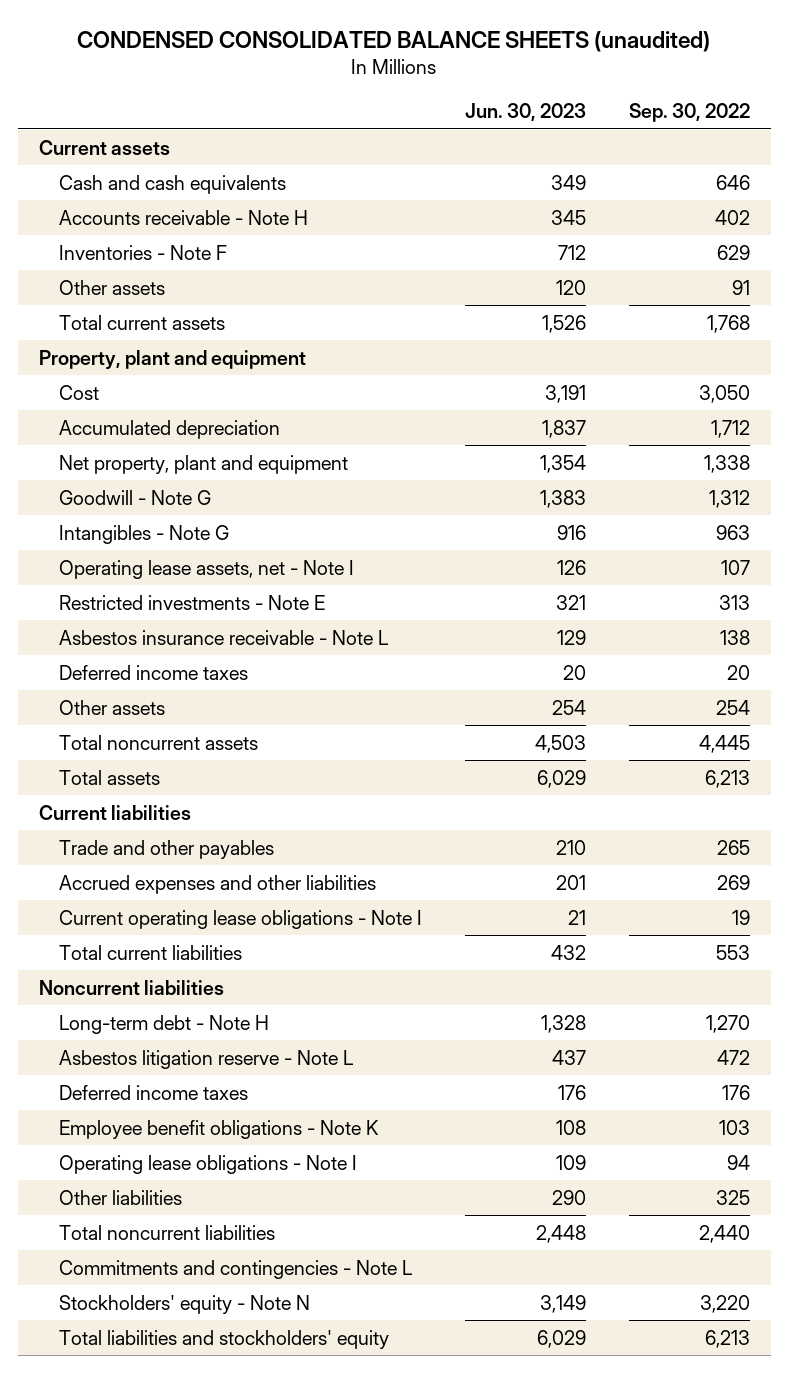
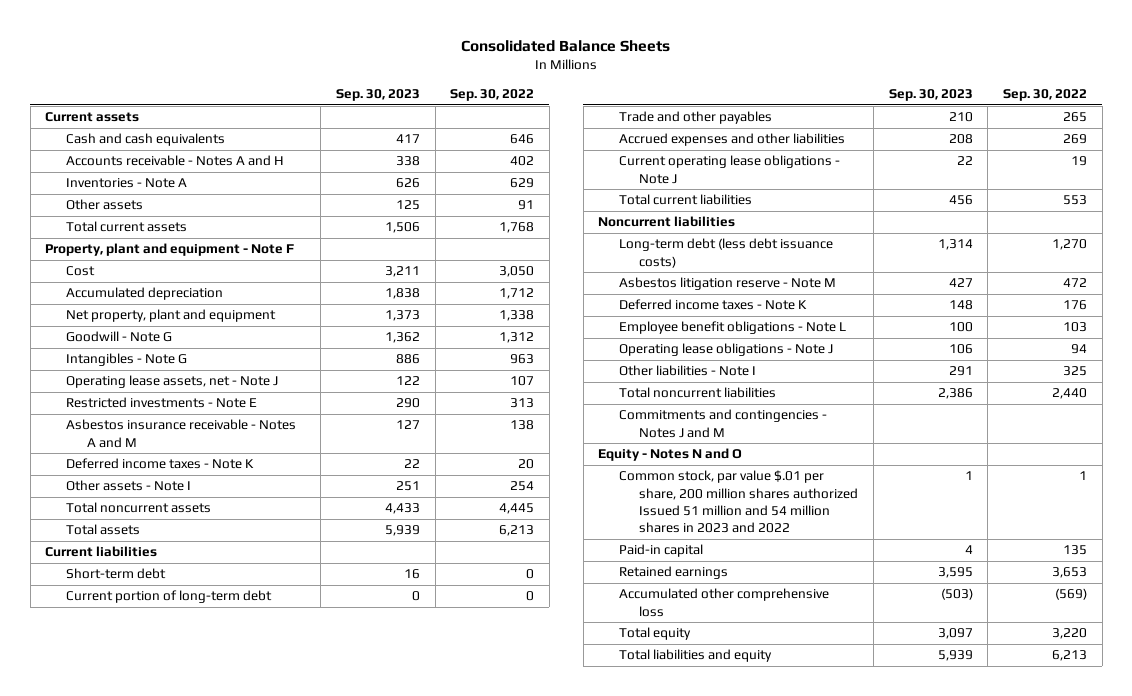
[77,30,711,52] CONDENSED CONSOLIDATED BALANCE SHEETS (unaudited) -> [461,40,671,53] Consolidated Balance Sheets
[465,103,587,122] Jun. 30, 2023 -> none
none -> [335,89,420,102] Sep. 30, 2023
[59,209,309,225] Accounts receivable - Note H -> [65,155,284,167] Accounts receivable - Notes A and H
[59,244,228,260] Inventories - Note F -> [65,178,187,189] Inventories - Note A
[39,349,307,369] Property, plant and equipment -> [45,243,295,257] Property, plant and equipment - Note F
[59,559,355,579] Operating lease assets, net - Note I -> [65,375,278,389] Operating lease assets, net - Note J
[59,629,389,645] Asbestos insurance receivable - Note L -> [65,419,296,448] Asbestos insurance receivable - Notes A and M
[59,664,249,680] Deferred income taxes -> [65,458,254,470] Deferred income taxes - Note K
[59,699,166,715] Other assets -> [65,480,191,492] Other assets - Note I
none -> [65,568,166,580] Short-term debt
none -> [65,590,272,604] Current portion of long-term debt
[59,909,423,929] Current operating lease obligations - Note I -> [618,155,840,184] Current operating lease obligations - Note J
[59,1014,270,1034] Long-term debt - Note H -> [618,238,833,268] Long-term debt (less debt issuance costs)
[59,1049,354,1069] Asbestos litigation reserve - Note L -> [618,277,836,291] Asbestos litigation reserve - Note M
[59,1084,249,1100] Deferred income taxes -> [618,299,807,311] Deferred income taxes - Note K
[59,1119,380,1139] Employee benefit obligations - Note K -> [618,321,846,335] Employee benefit obligations - Note L
[59,1154,358,1174] Operating lease obligations - Note I -> [618,343,833,357] Operating lease obligations - Note J
[59,1189,183,1205] Other liabilities -> [618,365,756,377] Other liabilities - Note I
[59,1259,413,1279] Commitments and contingencies - Note L -> [618,409,827,438] Commitments and contingencies - Notes J and M
none -> [598,448,743,462] Equity - Notes N and O
none -> [618,470,859,534] Common stock, par value $.01 per share, 200 million shares authorized Issued 51 million and 54 million shares in 2023 and 2022
none -> [618,544,703,558] Paid-in capital
none -> [618,566,728,580] Retained earnings
none -> [618,588,829,617] Accumulated other comprehensive loss
[59,1294,311,1314] Stockholders' equity - Note N -> [618,627,691,641] Total equity
[59,1329,390,1349] Total liabilities and stockholders' equity -> [618,649,772,663] Total liabilities and equity

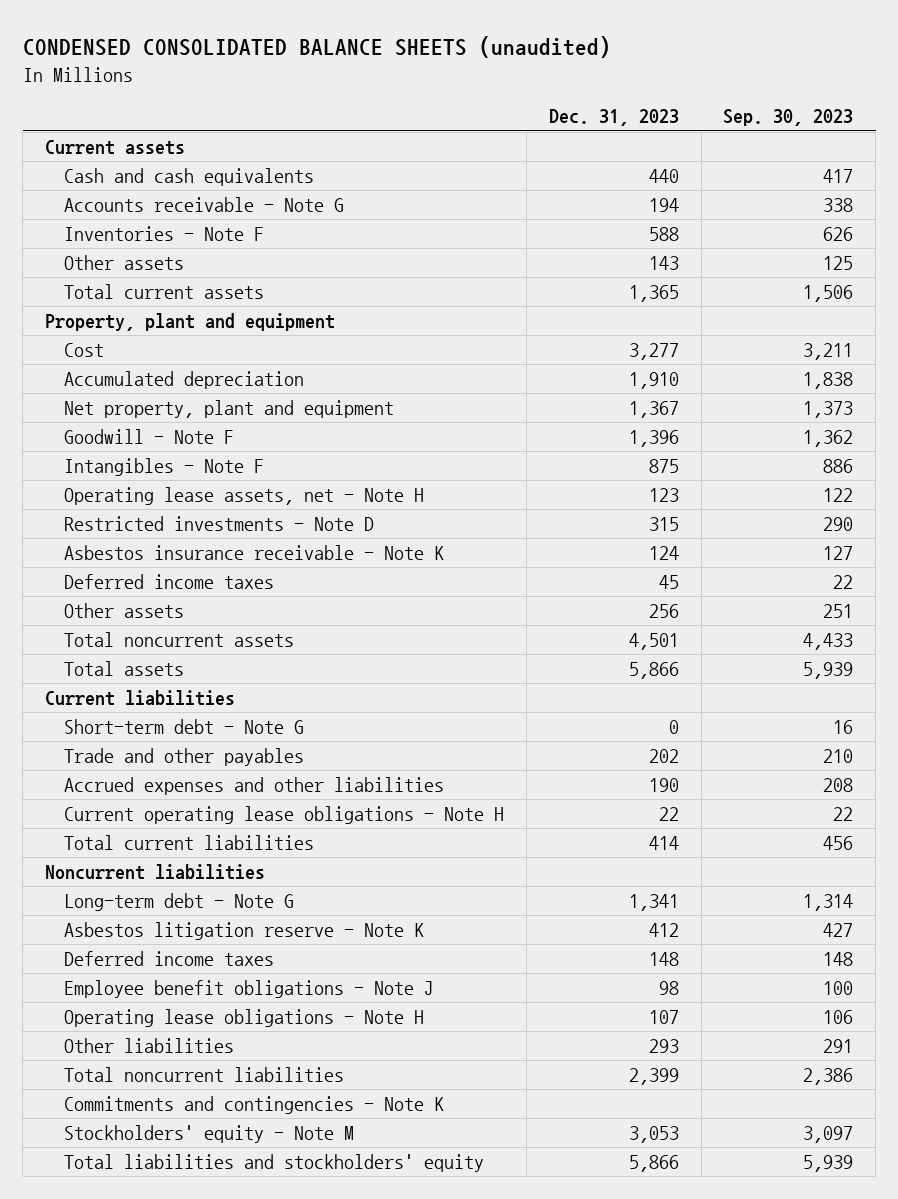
[461,40,671,53] Consolidated Balance Sheets -> [22,35,611,58] CONDENSED CONSOLIDATED BALANCE SHEETS (unaudited)
[450,89,535,102] Sep. 30, 2022 -> none
none -> [548,109,679,127] Dec. 31, 2023
[65,155,284,167] Accounts receivable - Notes A and H -> [64,197,345,213] Accounts receivable - Note G
[65,178,187,189] Inventories - Note A -> [64,226,265,242] Inventories - Note F
[45,243,295,257] Property, plant and equipment - Note F -> [44,313,335,332] Property, plant and equipment
[65,331,172,343] Goodwill - Note G -> [64,429,235,445] Goodwill - Note F
[65,353,187,367] Intangibles - Note G -> [64,458,265,477] Intangibles - Note F
[65,375,278,389] Operating lease assets, net - Note J -> [64,487,425,506] Operating lease assets, net - Note H
[65,397,257,409] Restricted investments - Note E -> [64,516,375,532] Restricted investments - Note D
[65,419,296,448] Asbestos insurance receivable - Notes A and M -> [64,545,445,561] Asbestos insurance receivable - Note K
[65,458,254,470] Deferred income taxes - Note K -> [64,574,275,590] Deferred income taxes
[65,480,191,492] Other assets - Note I -> [64,603,185,619] Other assets
[65,590,272,604] Current portion of long-term debt -> none
[65,568,166,580] Short-term debt -> [64,719,305,735] Short-term debt - Note G
[618,155,840,184] Current operating lease obligations - Note J -> [64,806,505,825] Current operating lease obligations - Note H
[618,238,833,268] Long-term debt (less debt issuance costs) -> [64,893,295,912] Long-term debt - Note G
[618,277,836,291] Asbestos litigation reserve - Note M -> [64,922,425,941] Asbestos litigation reserve - Note K
[618,299,807,311] Deferred income taxes - Note K -> [64,951,275,967] Deferred income taxes
[618,321,846,335] Employee benefit obligations - Note L -> [64,980,435,999] Employee benefit obligations - Note J
[618,343,833,357] Operating lease obligations - Note J -> [64,1009,425,1028] Operating lease obligations - Note H
[618,365,756,377] Other liabilities - Note I -> [64,1038,235,1054] Other liabilities
[598,448,743,462] Equity - Notes N and O -> none
[618,470,859,534] Common stock, par value $.01 per share, 200 million shares authorized Issued 51 million and 54 million shares in 2023 and 2022 -> none
[618,544,703,558] Paid-in capital -> none
[618,566,728,580] Retained earnings -> none
[618,588,829,617] Accumulated other comprehensive loss -> none
[618,409,827,438] Commitments and contingencies - Notes J and M -> [64,1096,445,1115] Commitments and contingencies - Note K
[618,627,691,641] Total equity -> [64,1125,355,1144] Stockholders' equity - Note M
[618,649,772,663] Total liabilities and equity -> [64,1154,485,1173] Total liabilities and stockholders' equity

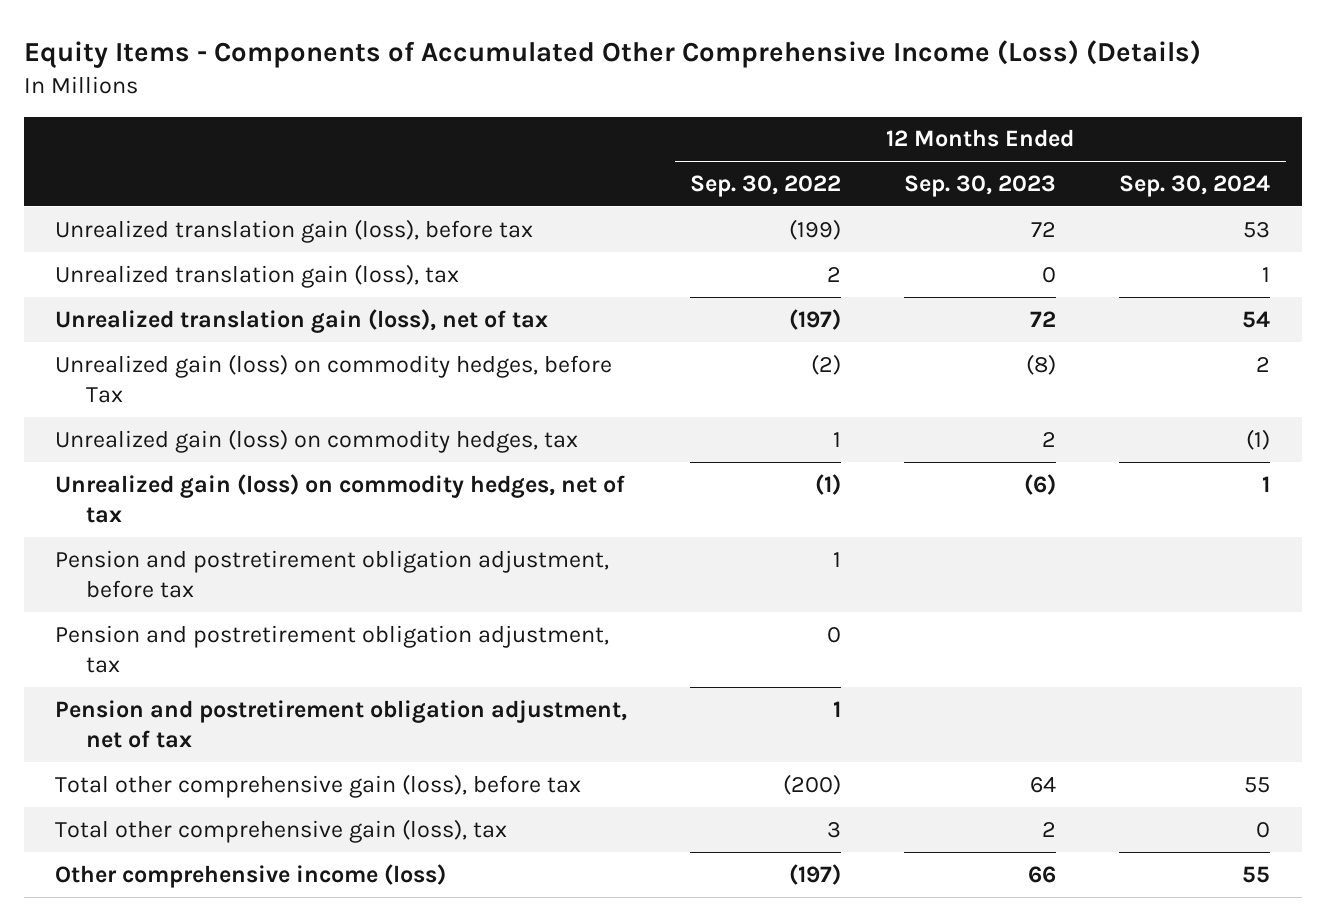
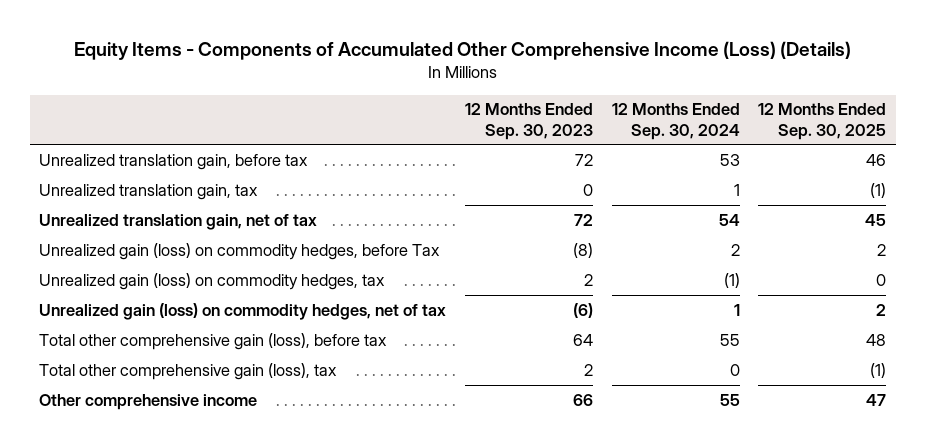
[690,174,842,197] Sep. 30, 2022 -> none
none -> [758,103,887,140] 12 Months Ended Sep. 30, 2025
[55,218,534,243] Unrealized translation gain (loss), before tax -> [39,153,309,170] Unrealized translation gain, before tax
[55,263,460,288] Unrealized translation gain (loss), tax -> [39,183,259,200] Unrealized translation gain, tax
[55,308,549,333] Unrealized translation gain (loss), net of tax -> [39,213,318,230] Unrealized translation gain, net of tax
[55,549,610,598] Pension and postretirement obligation adjustment, before tax -> none
[55,624,610,673] Pension and postretirement obligation adjustment, tax -> none
[55,699,628,748] Pension and postretirement obligation adjustment, net of tax -> none
[55,863,447,888] Other comprehensive income (loss) -> [39,393,258,410] Other comprehensive income

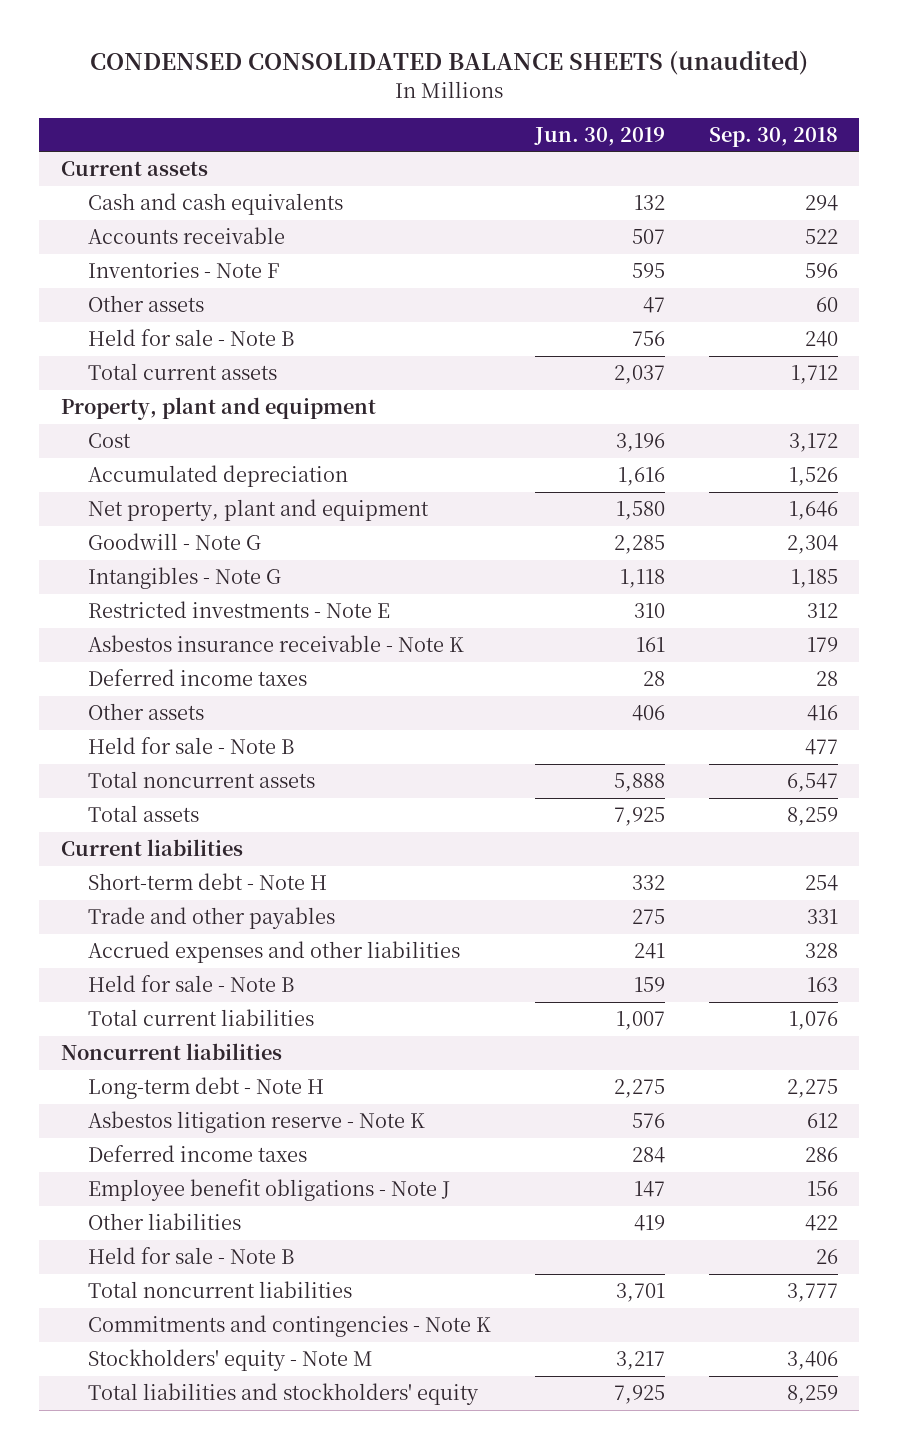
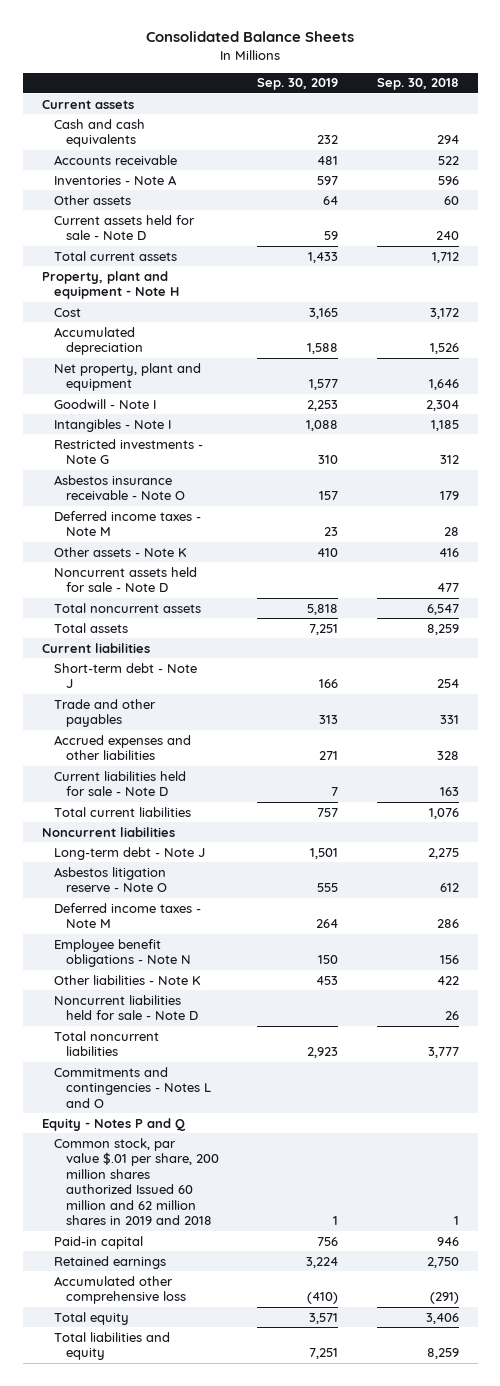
[90,50,809,76] CONDENSED CONSOLIDATED BALANCE SHEETS (unaudited) -> [146,31,355,43] Consolidated Balance Sheets
[533,126,665,146] Jun. 30, 2019 -> none
none -> [257,78,339,91] Sep. 30, 2019
[88,262,281,279] Inventories - Note F -> [53,174,177,185] Inventories - Note A
[88,329,295,347] Held for sale - Note B -> [53,214,195,241] Current assets held for sale - Note D
[60,397,376,421] Property, plant and equipment -> [41,270,179,300] Property, plant and equipment - Note H
[88,533,262,551] Goodwill - Note G -> [53,398,156,409] Goodwill - Note I
[88,567,282,590] Intangibles - Note G -> [53,418,171,432] Intangibles - Note I
[88,601,391,619] Restricted investments - Note E -> [53,438,203,465] Restricted investments - Note G
[88,635,465,653] Asbestos insurance receivable - Note K -> [53,474,185,501] Asbestos insurance receivable - Note O
[88,669,308,687] Deferred income taxes -> [53,510,201,537] Deferred income taxes - Note M
[88,703,205,721] Other assets -> [53,546,187,557] Other assets - Note K
[88,737,295,755] Held for sale - Note B -> [53,566,197,593] Noncurrent assets held for sale - Note D
[88,873,328,891] Short-term debt - Note H -> [53,662,197,689] Short-term debt - Note J
[88,975,295,993] Held for sale - Note B -> [53,770,186,797] Current liabilities held for sale - Note D
[88,1077,325,1100] Long-term debt - Note H -> [53,846,205,860] Long-term debt - Note J
[88,1111,426,1134] Asbestos litigation reserve - Note K -> [53,866,167,893] Asbestos litigation reserve - Note O
[88,1145,308,1163] Deferred income taxes -> [53,902,201,929] Deferred income taxes - Note M
[88,1179,451,1202] Employee benefit obligations - Note J -> [53,938,191,968] Employee benefit obligations - Note N
[88,1213,242,1231] Other liabilities -> [53,974,201,985] Other liabilities - Note K
[88,1247,295,1265] Held for sale - Note B -> [53,994,198,1021] Noncurrent liabilities held for sale - Note D
[88,1315,492,1338] Commitments and contingencies - Note K -> [53,1066,211,1108] Commitments and contingencies - Notes L and O
none -> [41,1117,186,1131] Equity - Notes P and Q
none -> [53,1137,219,1226] Common stock, par value $.01 per share, 200 million shares authorized Issued 60 million and 62 million shares in 2019 and 2018
none -> [53,1235,143,1249] Paid-in capital
none -> [53,1255,166,1269] Retained earnings
none -> [53,1275,186,1305] Accumulated other comprehensive loss
[88,1349,374,1372] Stockholders' equity - Note M -> [53,1311,129,1325] Total equity
[88,1383,480,1406] Total liabilities and stockholders' equity -> [53,1331,170,1361] Total liabilities and equity

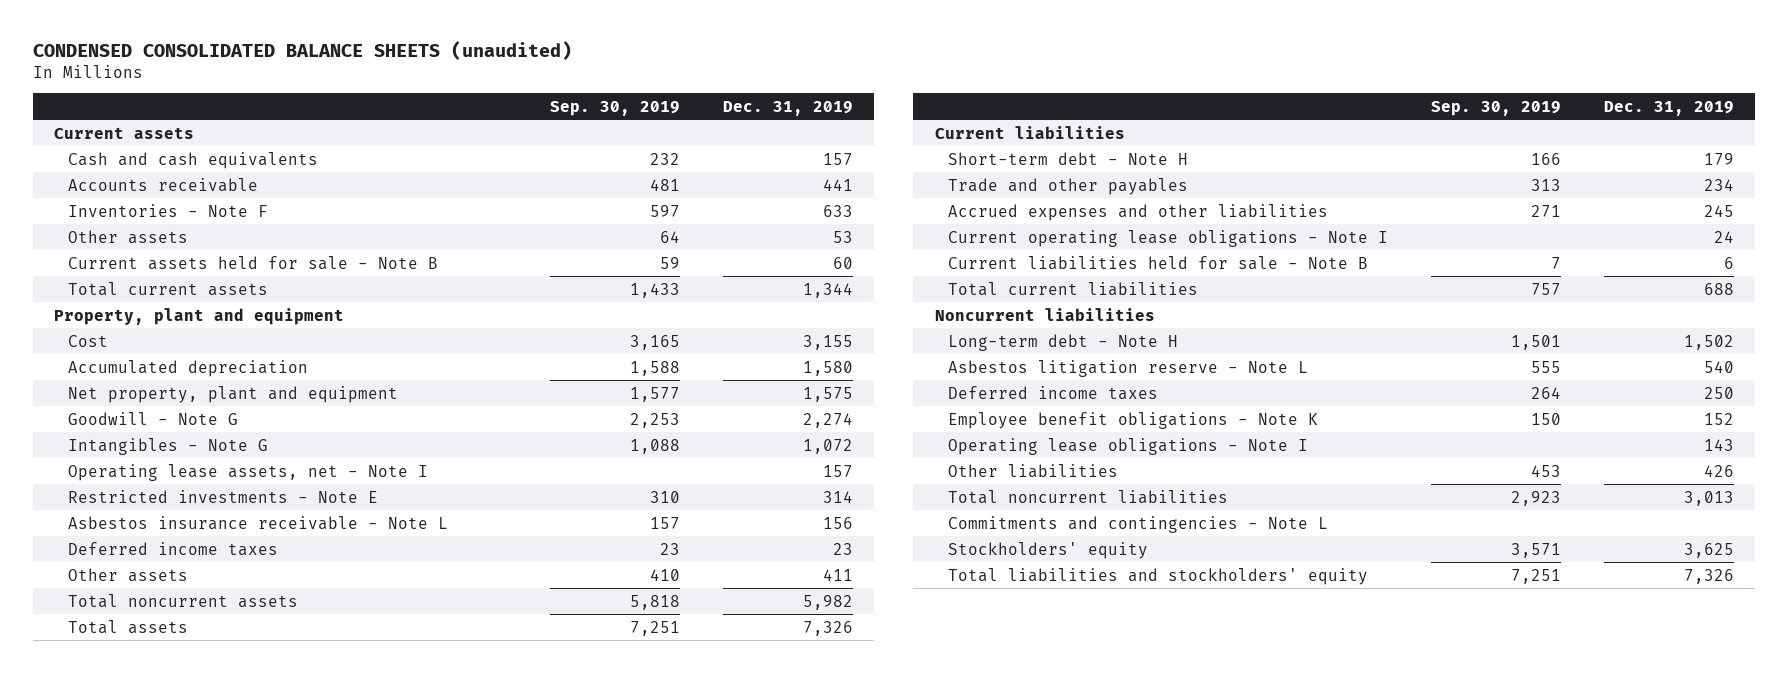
[146,31,355,43] Consolidated Balance Sheets -> [32,40,572,60] CONDENSED CONSOLIDATED BALANCE SHEETS (unaudited)
[376,78,459,91] Sep. 30, 2018 -> none
none -> [723,100,854,116] Dec. 31, 2019
[53,174,177,185] Inventories - Note A -> [67,203,268,217] Inventories - Note F
[53,214,195,241] Current assets held for sale - Note D -> [67,255,438,270] Current assets held for sale - Note B
[41,270,179,300] Property, plant and equipment - Note H -> [53,307,344,325] Property, plant and equipment
[53,566,197,593] Noncurrent assets held for sale - Note D -> none
[53,398,156,409] Goodwill - Note I -> [67,411,238,425] Goodwill - Note G
[53,418,171,432] Intangibles - Note I -> [67,437,268,455] Intangibles - Note G
none -> [67,463,428,481] Operating lease assets, net - Note I
[53,438,203,465] Restricted investments - Note G -> [67,489,378,503] Restricted investments - Note E
[53,474,185,501] Asbestos insurance receivable - Note O -> [67,515,448,530] Asbestos insurance receivable - Note L
[53,510,201,537] Deferred income taxes - Note M -> [67,541,278,556] Deferred income taxes
[53,546,187,557] Other assets - Note K -> [67,567,188,582] Other assets
[53,662,197,689] Short-term debt - Note J -> [948,151,1189,165] Short-term debt - Note H
none -> [948,229,1389,247] Current operating lease obligations - Note I
[53,770,186,797] Current liabilities held for sale - Note D -> [948,255,1369,270] Current liabilities held for sale - Note B
[53,994,198,1021] Noncurrent liabilities held for sale - Note D -> none
[53,846,205,860] Long-term debt - Note J -> [948,333,1179,351] Long-term debt - Note H
[53,866,167,893] Asbestos litigation reserve - Note O -> [948,359,1309,377] Asbestos litigation reserve - Note L
[53,902,201,929] Deferred income taxes - Note M -> [948,385,1159,400] Deferred income taxes
[53,938,191,968] Employee benefit obligations - Note N -> [948,411,1319,429] Employee benefit obligations - Note K
none -> [948,437,1309,455] Operating lease obligations - Note I
[53,974,201,985] Other liabilities - Note K -> [948,463,1119,478] Other liabilities
[41,1117,186,1131] Equity - Notes P and Q -> none
[53,1137,219,1226] Common stock, par value $.01 per share, 200 million shares authorized Issued 60 million and 62 million shares in 2019 and 2018 -> none
[53,1235,143,1249] Paid-in capital -> none
[53,1255,166,1269] Retained earnings -> none
[53,1275,186,1305] Accumulated other comprehensive loss -> none
[53,1066,211,1108] Commitments and contingencies - Notes L and O -> [948,515,1329,533] Commitments and contingencies - Note L
[53,1311,129,1325] Total equity -> [948,541,1149,559] Stockholders' equity
[53,1331,170,1361] Total liabilities and equity -> [948,567,1369,585] Total liabilities and stockholders' equity

